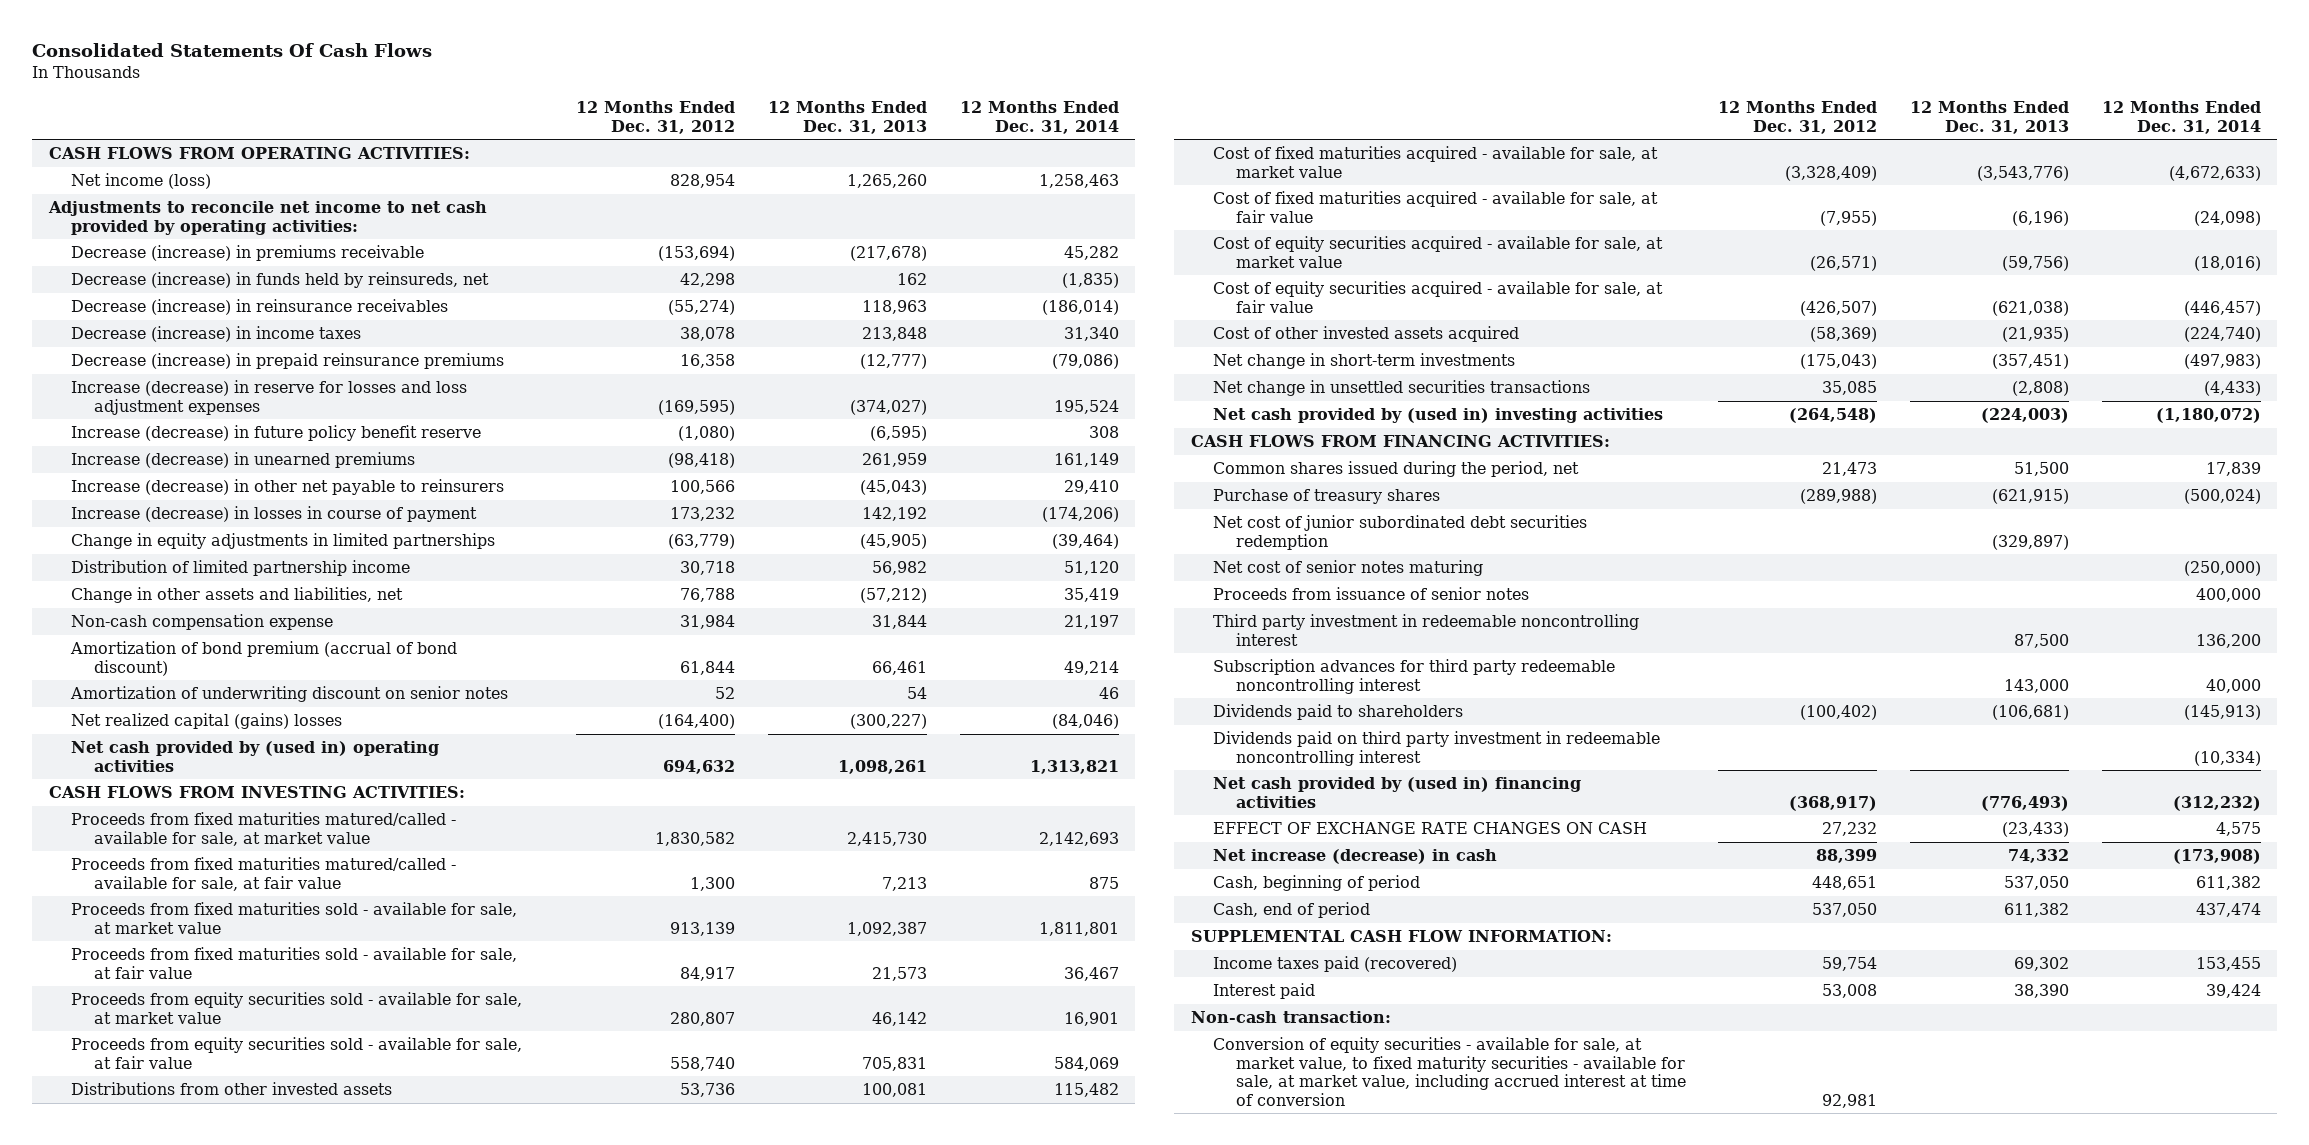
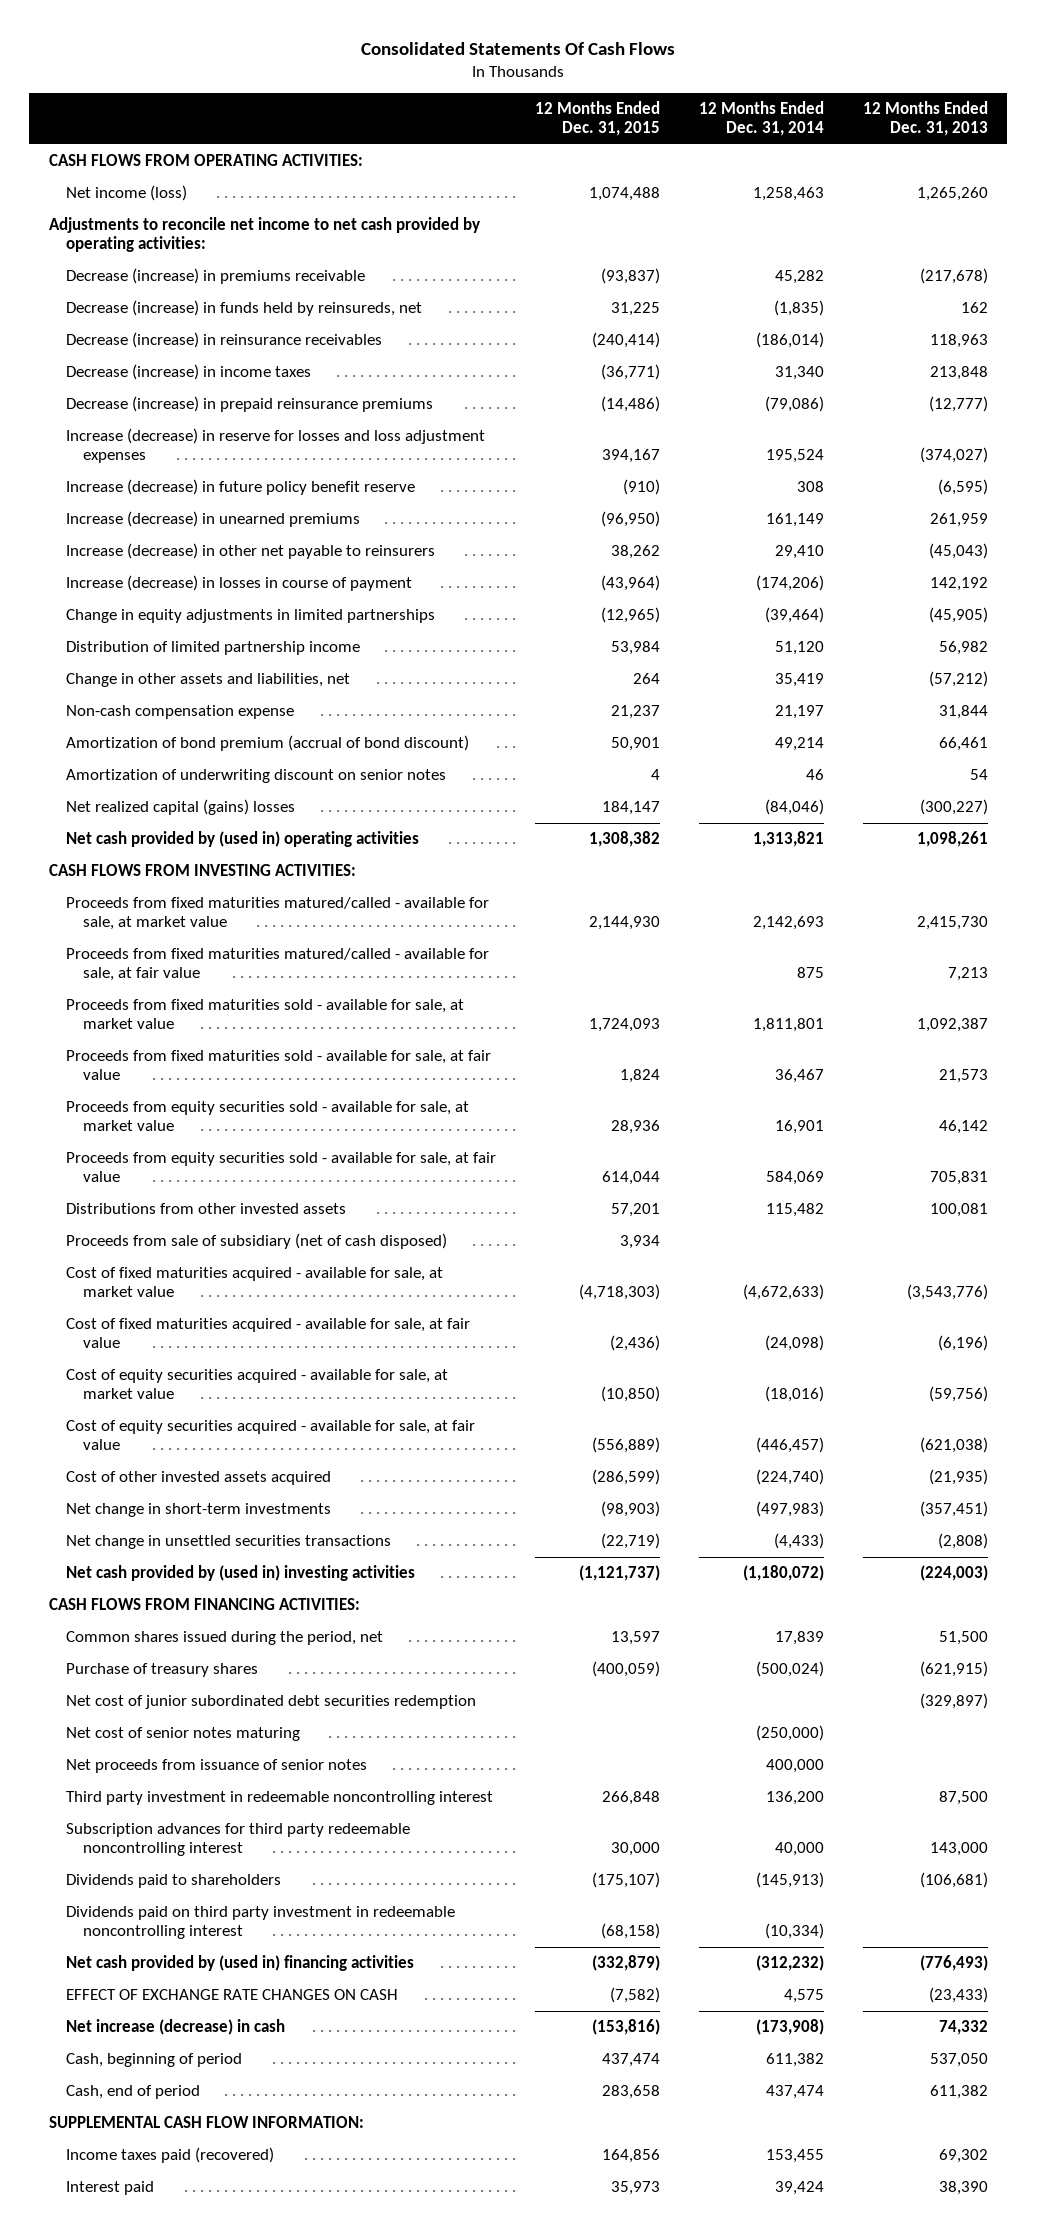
[576,100,736,134] 12 Months Ended Dec. 31, 2012 -> none
none -> [535,101,661,137] 12 Months Ended Dec. 31, 2015
none -> [66,1233,448,1250] Proceeds from sale of subsidiary (net of cash disposed)
[1213,587,1530,601] Proceeds from issuance of senior notes -> [66,1759,368,1774] Net proceeds from issuance of senior notes
[1190,1011,1391,1024] Non-cash transaction: -> none
[1213,1037,1686,1106] Conversion of equity securities - available for sale, at market value, to fixed maturity securities - available for sale, at market value, including accrued interest at time of conversion -> none

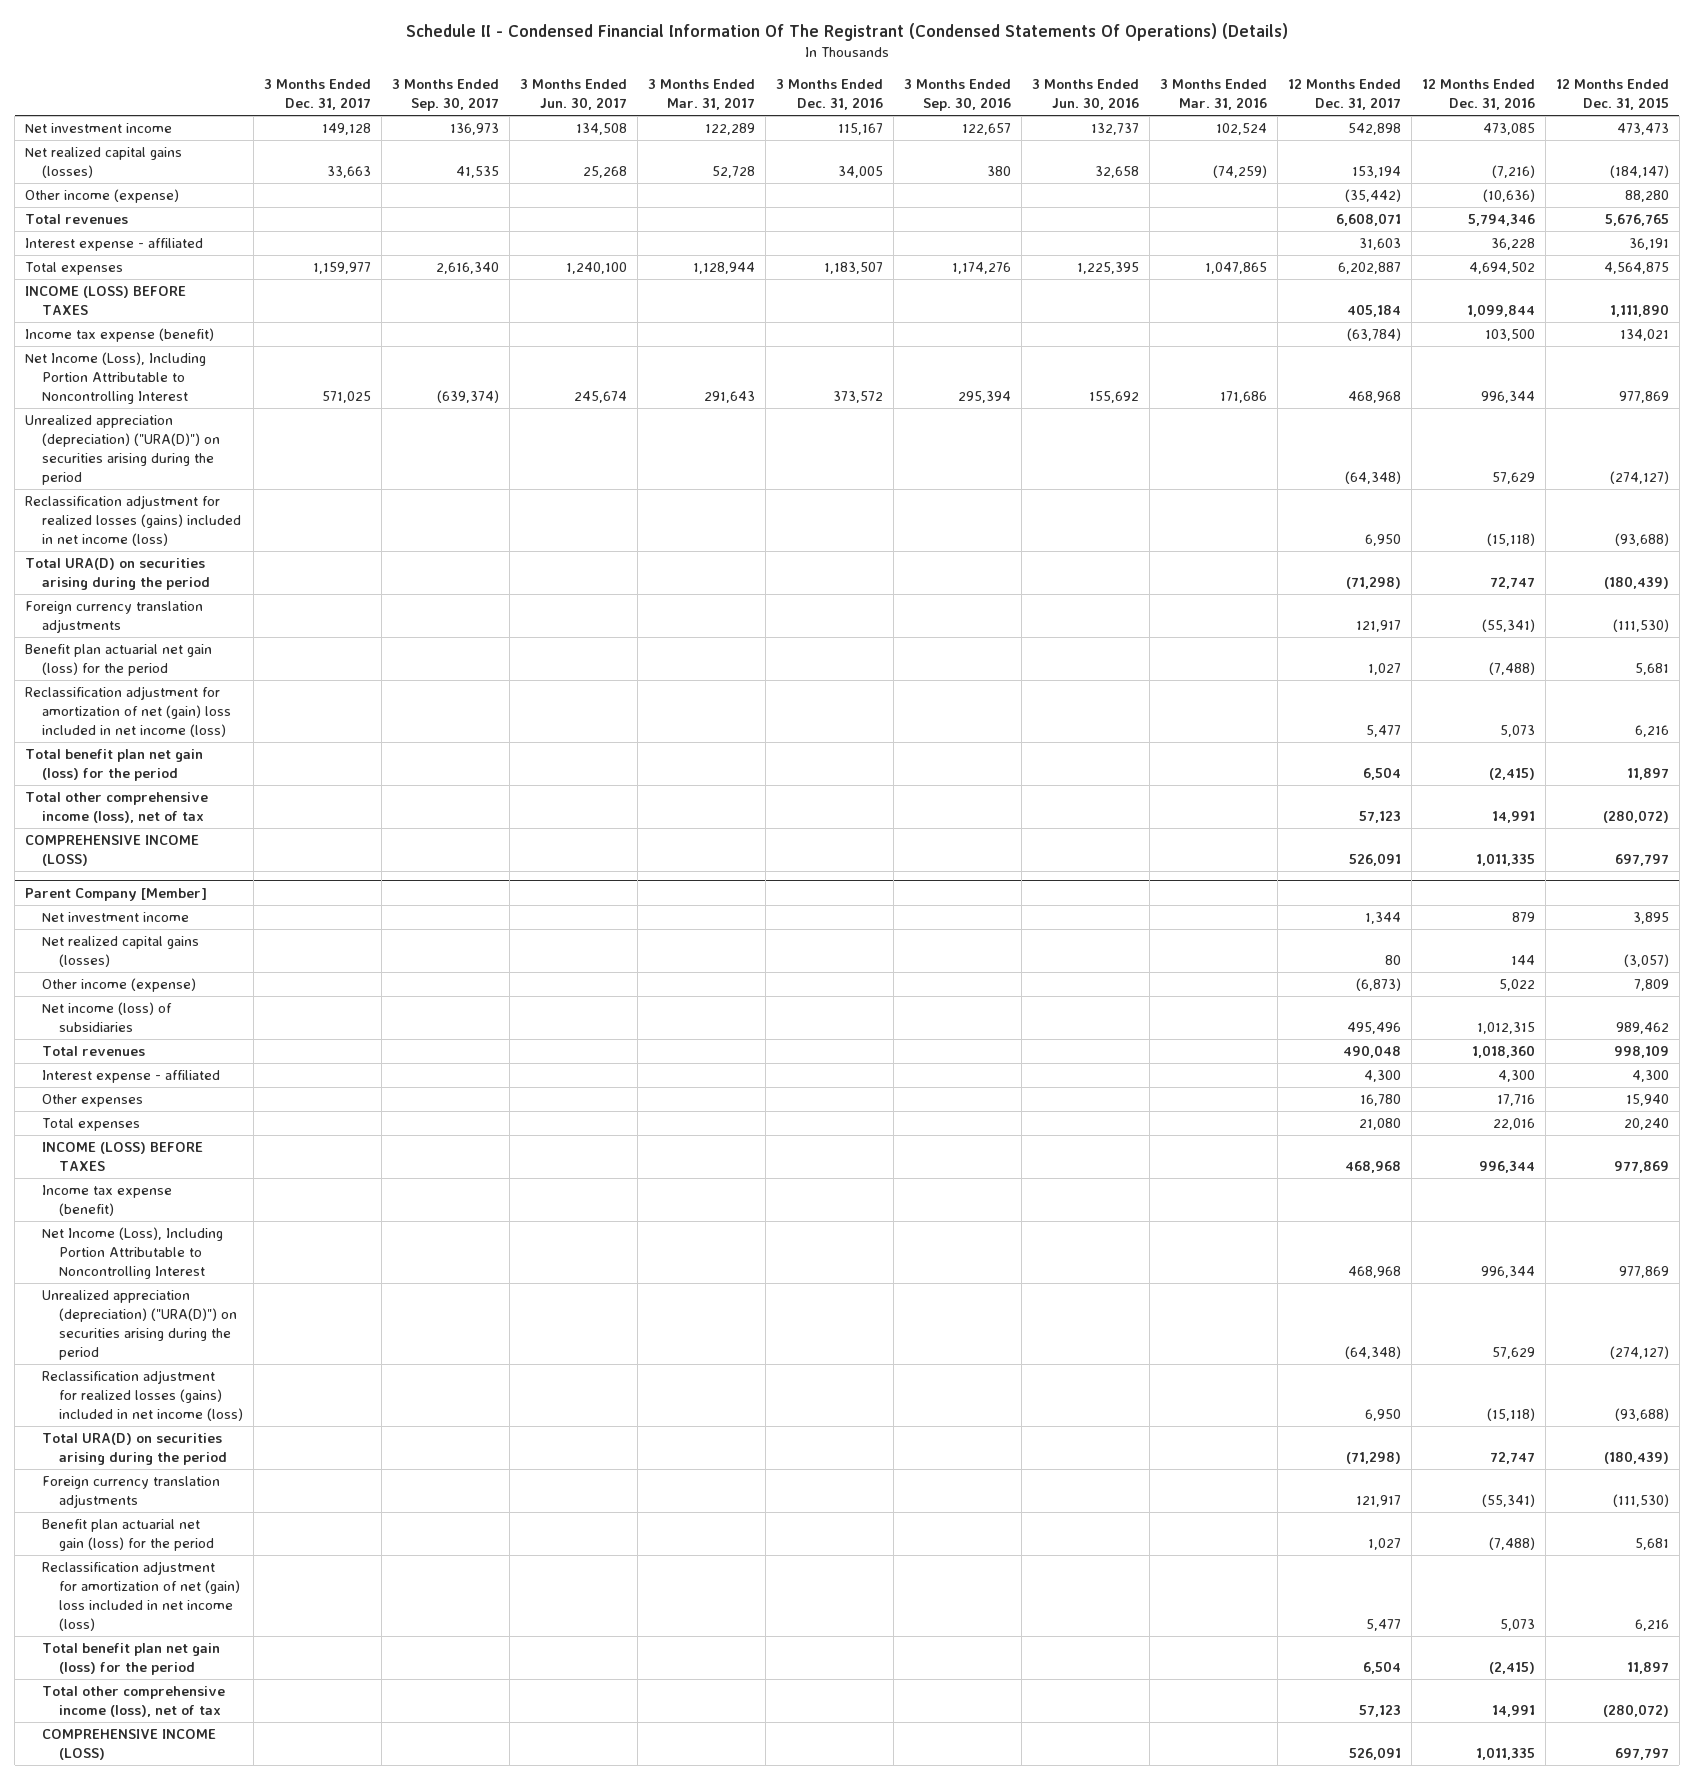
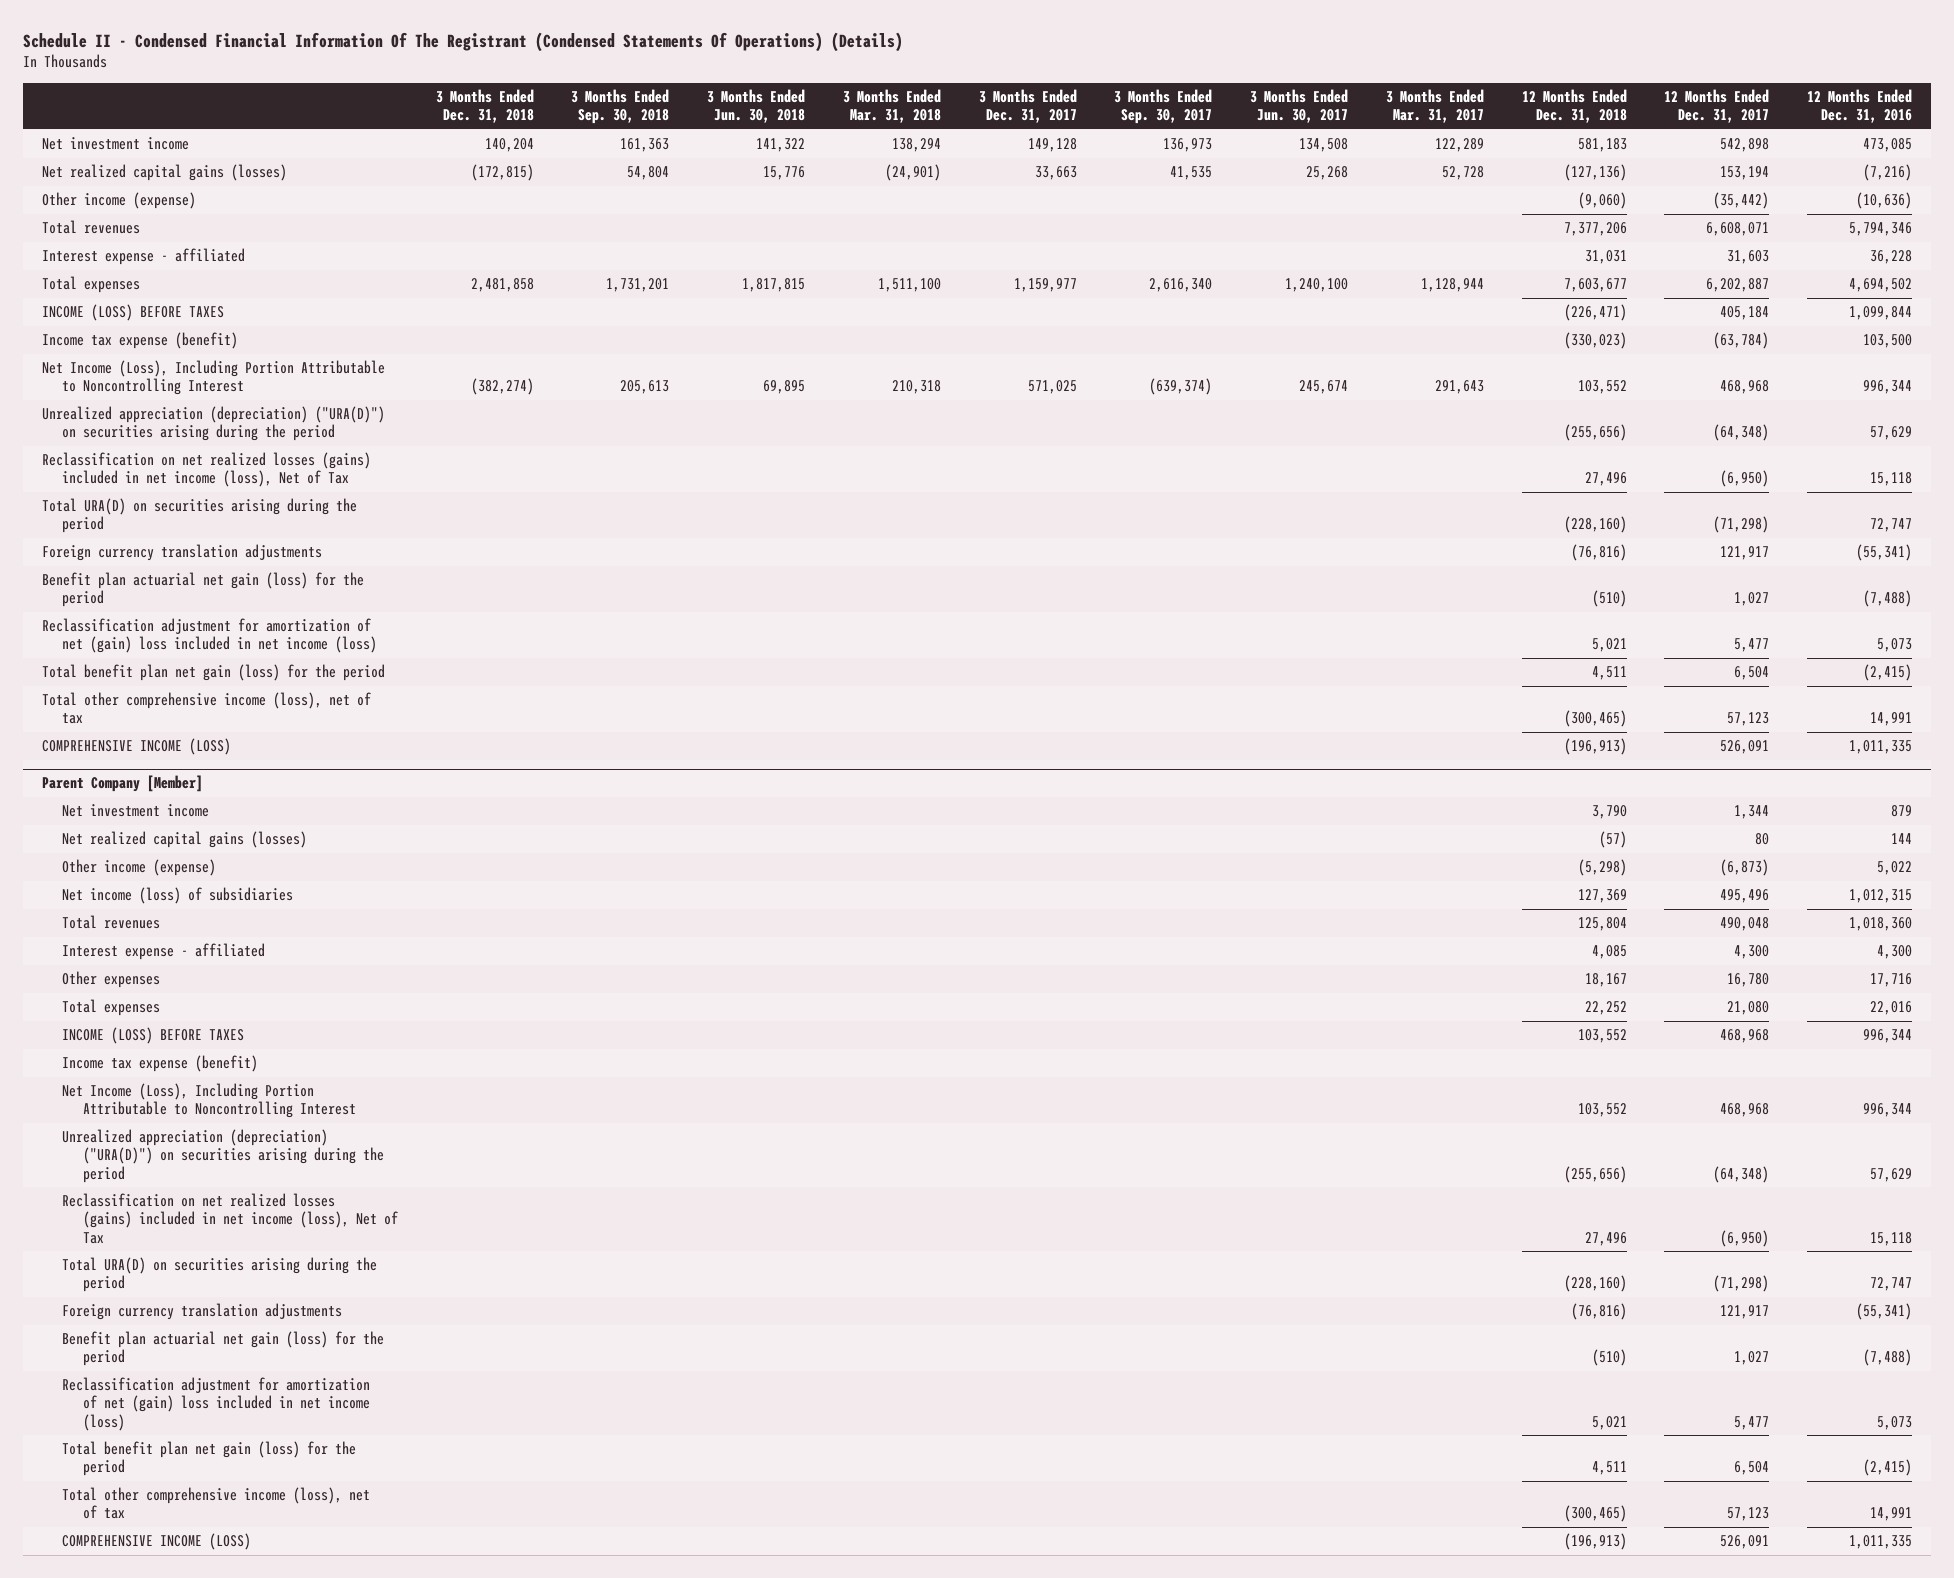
[776,79,884,111] 3 Months Ended Dec. 31, 2016 -> none
[904,79,1012,112] 3 Months Ended Sep. 30, 2016 -> none
[1031,79,1139,111] 3 Months Ended Jun. 30, 2016 -> none
[1159,79,1267,111] 3 Months Ended Mar. 31, 2016 -> none
[1555,79,1669,111] 12 Months Ended Dec. 31, 2015 -> none
none -> [435,89,534,124] 3 Months Ended Dec. 31, 2018
none -> [571,89,670,125] 3 Months Ended Sep. 30, 2018
none -> [707,89,806,124] 3 Months Ended Jun. 30, 2018
none -> [842,89,941,124] 3 Months Ended Mar. 31, 2018
none -> [1521,89,1627,124] 12 Months Ended Dec. 31, 2018
[25,495,242,546] Reclassification adjustment for realized losses (gains) included in net income (loss) -> [41,452,371,488] Reclassification on net realized losses (gains) included in net income (loss), Net of Tax
[1364,533,1401,546] 6,950 -> [1720,470,1770,488] (6,950)
[1486,532,1535,546] (15,118) -> [1870,472,1913,487] 15,118
[42,1370,244,1421] Reclassification adjustment for realized losses (gains) included in net income (loss) -> [62,1193,398,1244] Reclassification on net realized losses (gains) included in net income (loss), Net of Tax
[1364,1408,1401,1421] 6,950 -> [1720,1229,1770,1247] (6,950)
[1486,1407,1535,1421] (15,118) -> [1870,1231,1913,1246] 15,118

